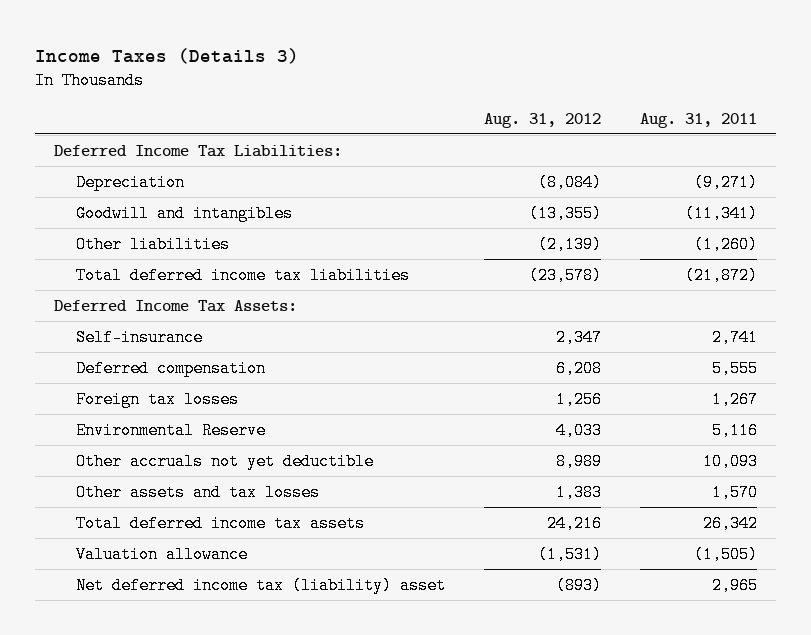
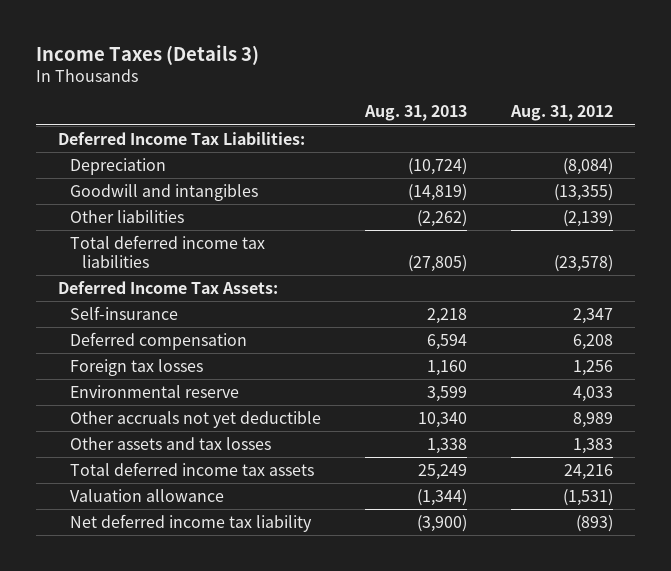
[639,112,757,128] Aug. 31, 2011 -> none
none -> [364,105,468,122] Aug. 31, 2013
[75,421,266,439] Environmental Reserve -> [70,384,240,398] Environmental reserve
[75,576,446,594] Net deferred income tax (liability) asset -> [70,513,313,532] Net deferred income tax liability

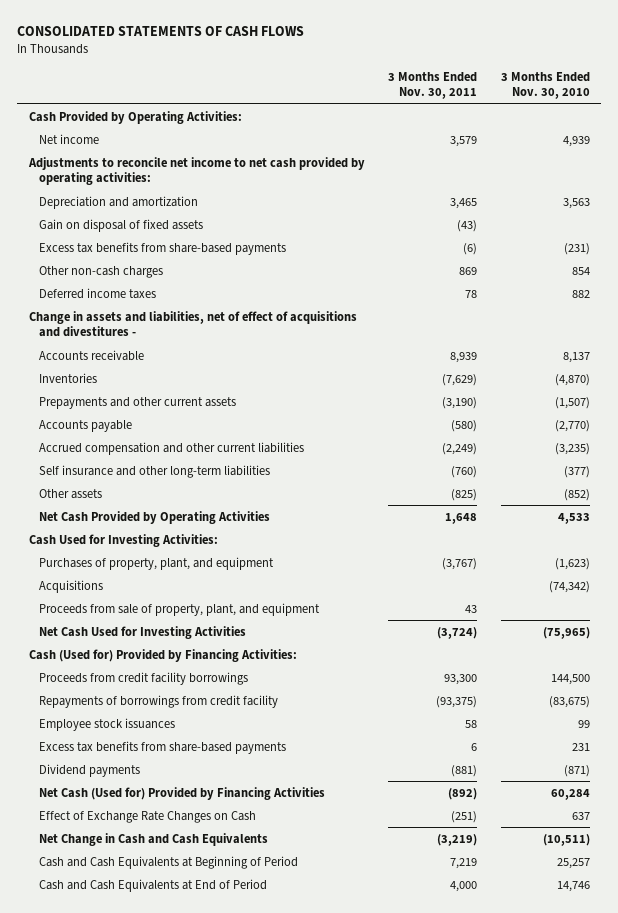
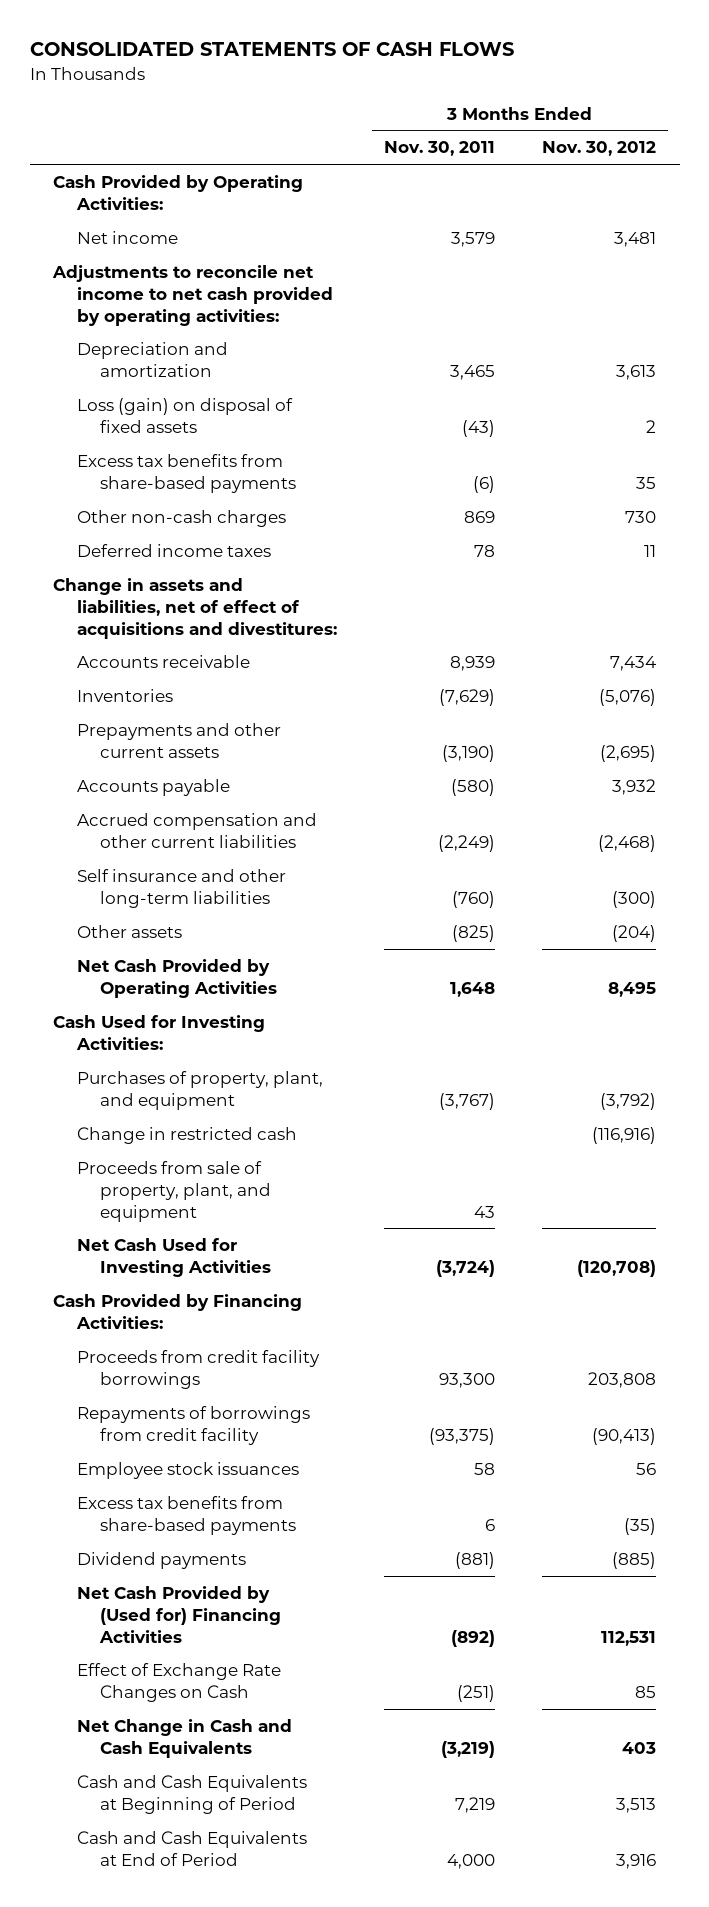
[500,71,590,100] 3 Months Ended Nov. 30, 2010 -> none
none -> [542,141,657,157] Nov. 30, 2012
[38,218,203,232] Gain on disposal of fixed assets -> [76,397,293,433] Loss (gain) on disposal of fixed assets
[28,310,357,337] Change in assets and liabilities, net of effect of acquisitions and divestitures - -> [53,577,337,639] Change in assets and liabilities, net of effect of acquisitions and divestitures:
[38,579,103,593] Acquisitions -> none
none -> [76,1126,297,1144] Change in restricted cash
[28,648,297,662] Cash (Used for) Provided by Financing Activities: -> [53,1293,303,1329] Cash Provided by Financing Activities:
[38,786,325,800] Net Cash (Used for) Provided by Financing Activities -> [76,1585,281,1643] Net Cash Provided by (Used for) Financing Activities

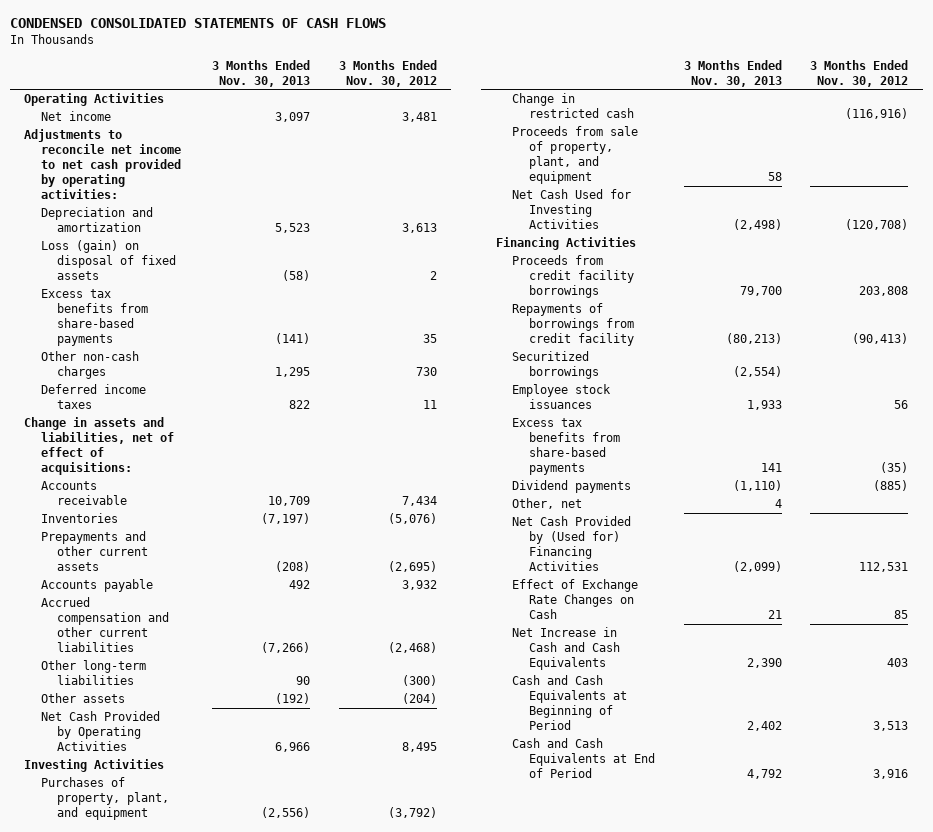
[29,42,514,57] CONSOLIDATED STATEMENTS OF CASH FLOWS -> [9,18,386,29] CONDENSED CONSOLIDATED STATEMENTS OF CASH FLOWS
[383,141,495,157] Nov. 30, 2011 -> none
none -> [212,59,311,87] 3 Months Ended Nov. 30, 2013
[53,174,304,210] Cash Provided by Operating Activities: -> [24,93,165,107] Operating Activities
[53,577,337,639] Change in assets and liabilities, net of effect of acquisitions and divestitures: -> [24,417,174,476] Change in assets and liabilities, net of effect of acquisitions:
[76,868,286,908] Self insurance and other long-term liabilities -> [40,660,146,686] Other long-term liabilities
[53,1014,266,1050] Cash Used for Investing Activities: -> [24,759,165,773] Investing Activities
[53,1293,303,1329] Cash Provided by Financing Activities: -> [495,237,636,251] Financing Activities
none -> [512,351,599,380] Securitized borrowings
none -> [512,498,583,510] Other, net
[76,1718,292,1758] Net Change in Cash and Cash Equivalents -> [512,627,620,671] Net Increase in Cash and Cash Equivalents

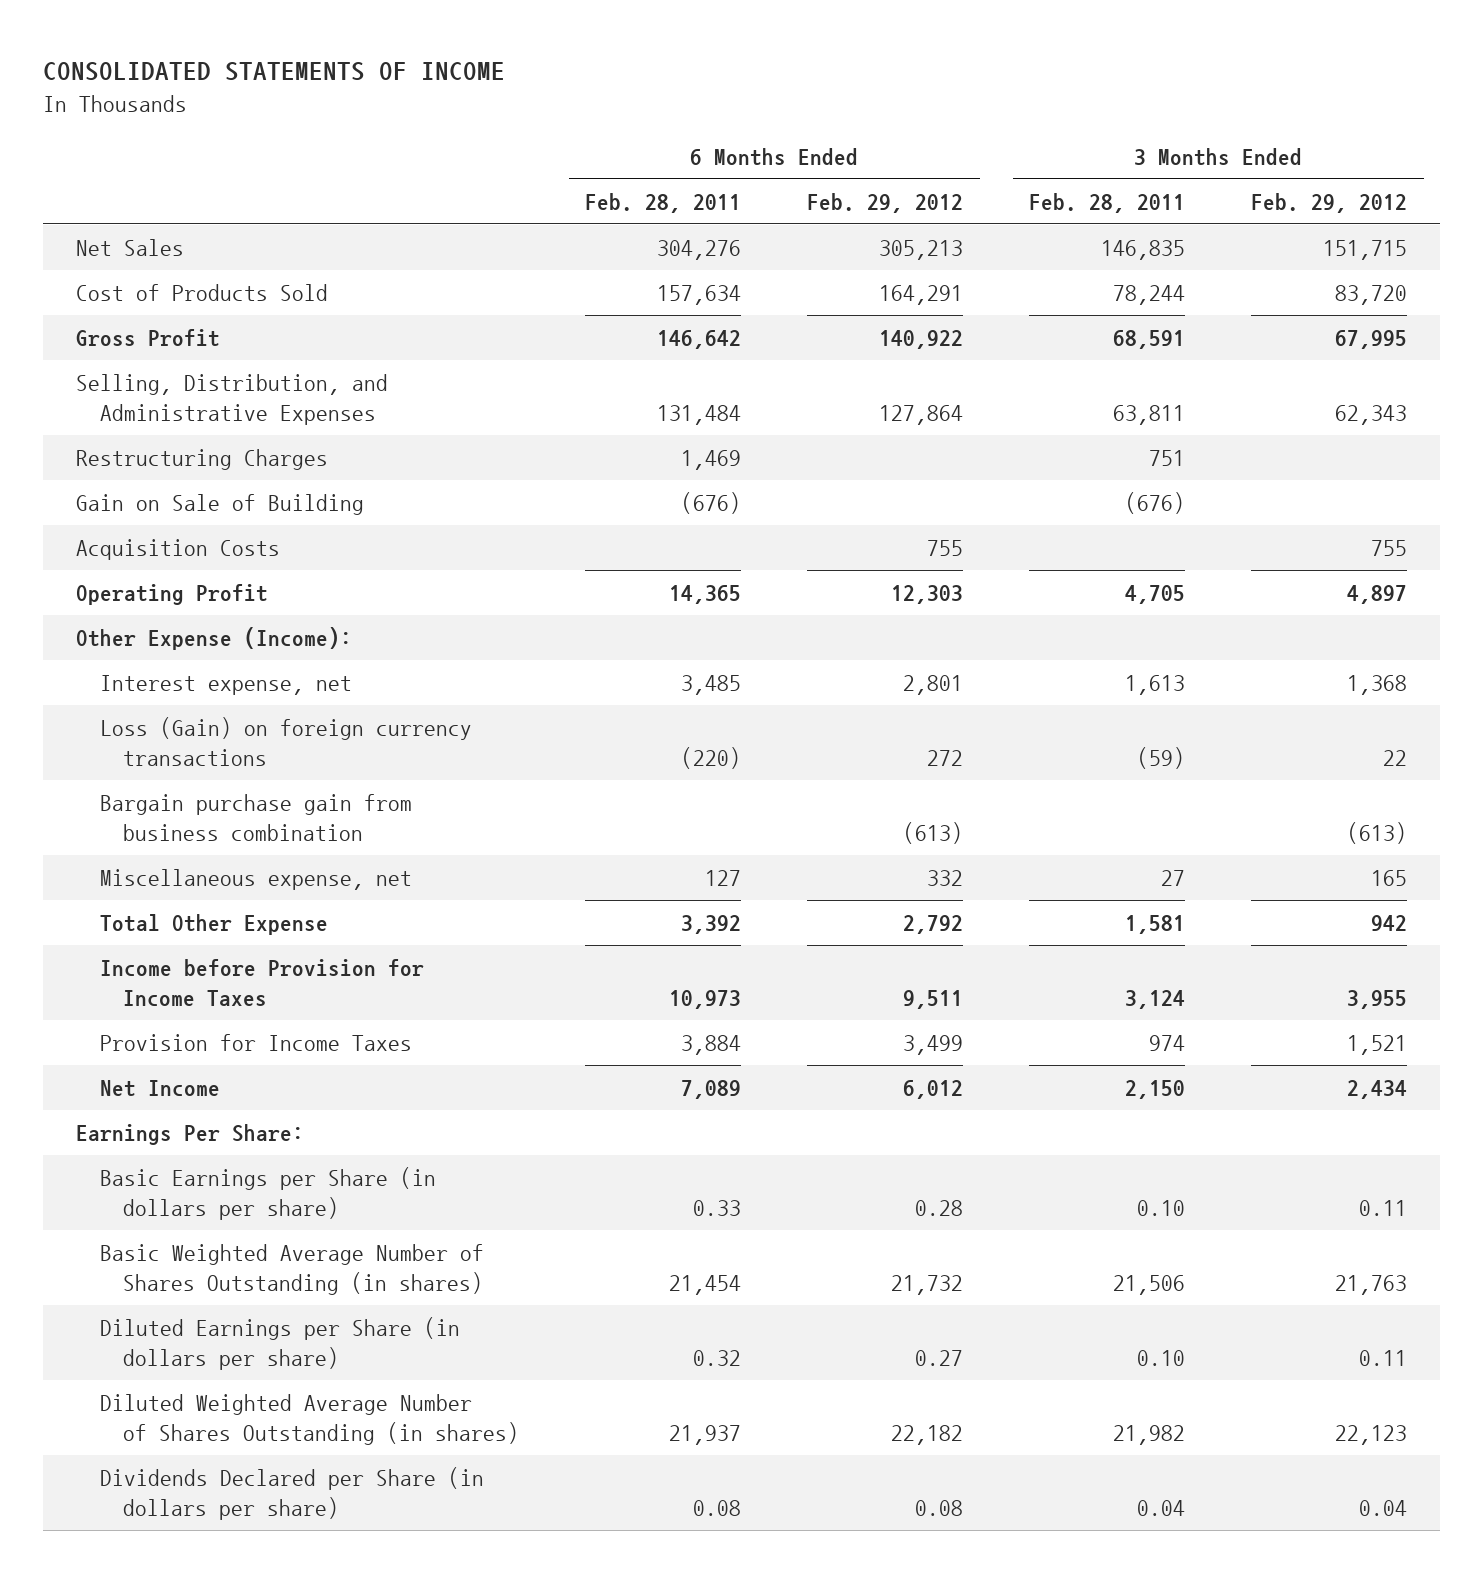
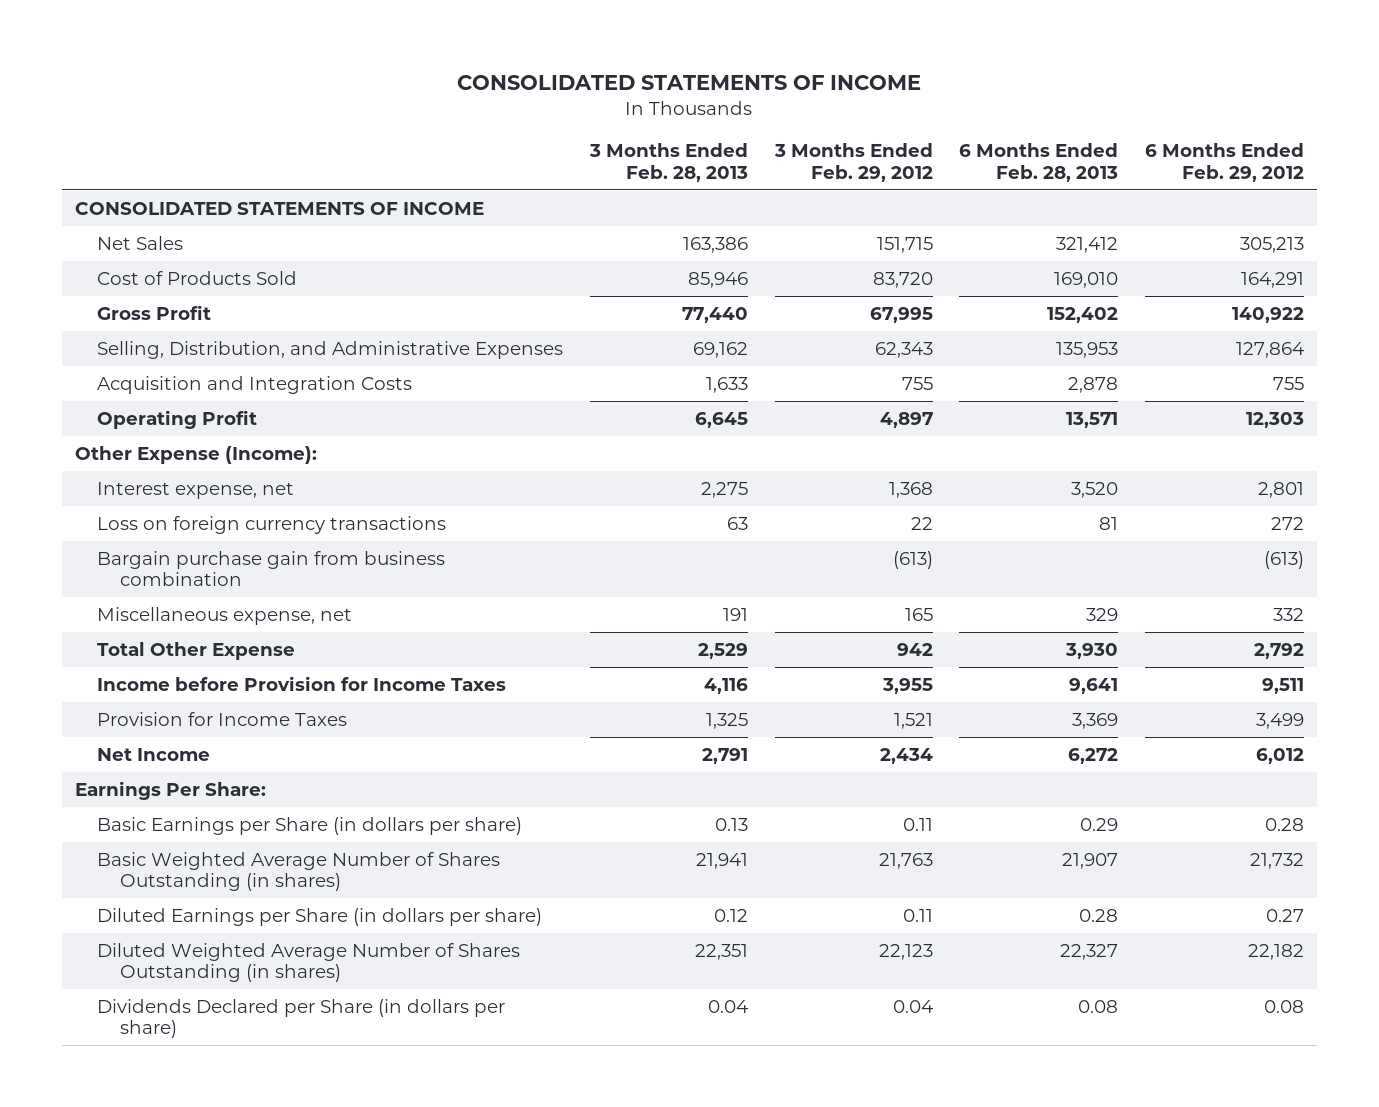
[585,192,742,213] Feb. 28, 2011 -> none
[1029,192,1186,213] Feb. 28, 2011 -> none
none -> [588,143,748,182] 3 Months Ended Feb. 28, 2013
none -> [959,143,1119,182] 6 Months Ended Feb. 28, 2013
none -> [75,201,485,215] CONSOLIDATED STATEMENTS OF INCOME
[76,448,329,470] Restructuring Charges -> none
[76,493,365,515] Gain on Sale of Building -> none
[76,538,281,560] Acquisition Costs -> [97,375,413,394] Acquisition and Integration Costs
[99,716,472,767] Loss (Gain) on foreign currency transactions -> [97,515,447,534] Loss on foreign currency transactions

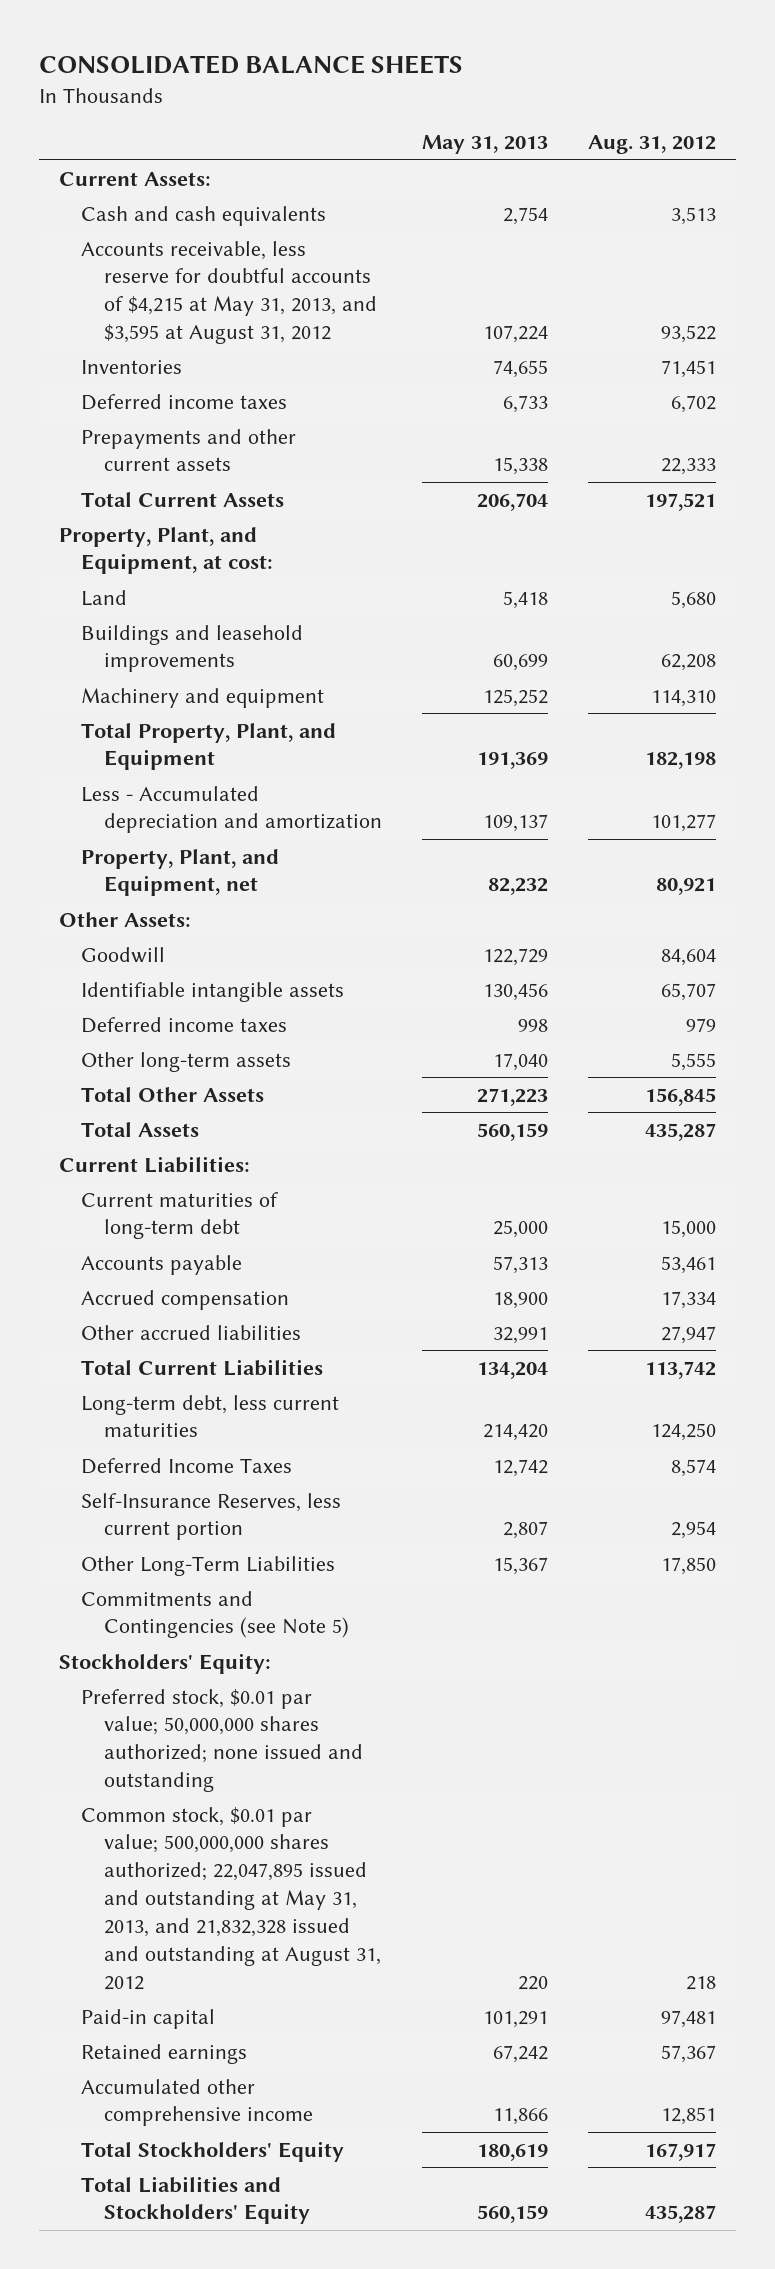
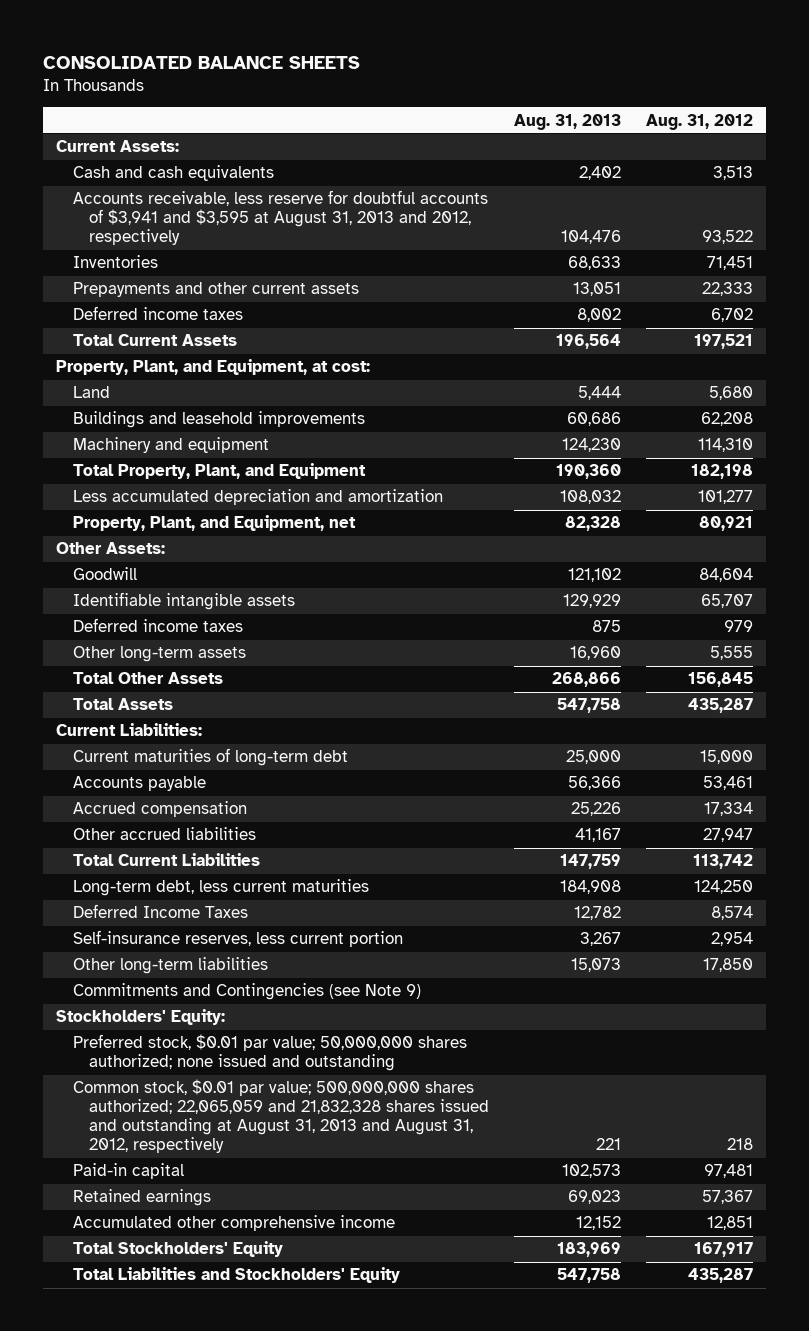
[421,135,548,155] May 31, 2013 -> none
none -> [514,113,622,130] Aug. 31, 2013
[81,240,377,345] Accounts receivable, less reserve for doubtful accounts of $4,215 at May 31, 2013, and $3,595 at August 31, 2012 -> [72,190,488,246] Accounts receivable, less reserve for doubtful accounts of $3,941 and $3,595 at August 31, 2013 and 2012, respectively
[81,393,288,410] Deferred income taxes -> [72,306,243,321] Deferred income taxes
[81,785,382,834] Less - Accumulated depreciation and amortization -> [72,489,443,506] Less accumulated depreciation and amortization
[81,1492,342,1541] Self-Insurance Reserves, less current portion -> [72,930,403,948] Self-insurance reserves, less current portion
[81,1555,336,1576] Other Long-Term Liabilities -> [72,957,268,975] Other long-term liabilities
[81,1590,349,1639] Commitments and Contingencies (see Note 5) -> [72,983,421,1001] Commitments and Contingencies (see Note 9)
[81,1806,381,1990] Common stock, $0.01 par value; 500,000,000 shares authorized; 22,047,895 issued and outstanding at May 31, 2013, and 21,832,328 issued and outstanding at August 31, 2012 -> [72,1079,490,1154] Common stock, $0.01 par value; 500,000,000 shares authorized; 22,065,059 and 21,832,328 shares issued and outstanding at August 31, 2013 and August 31, 2012, respectively

